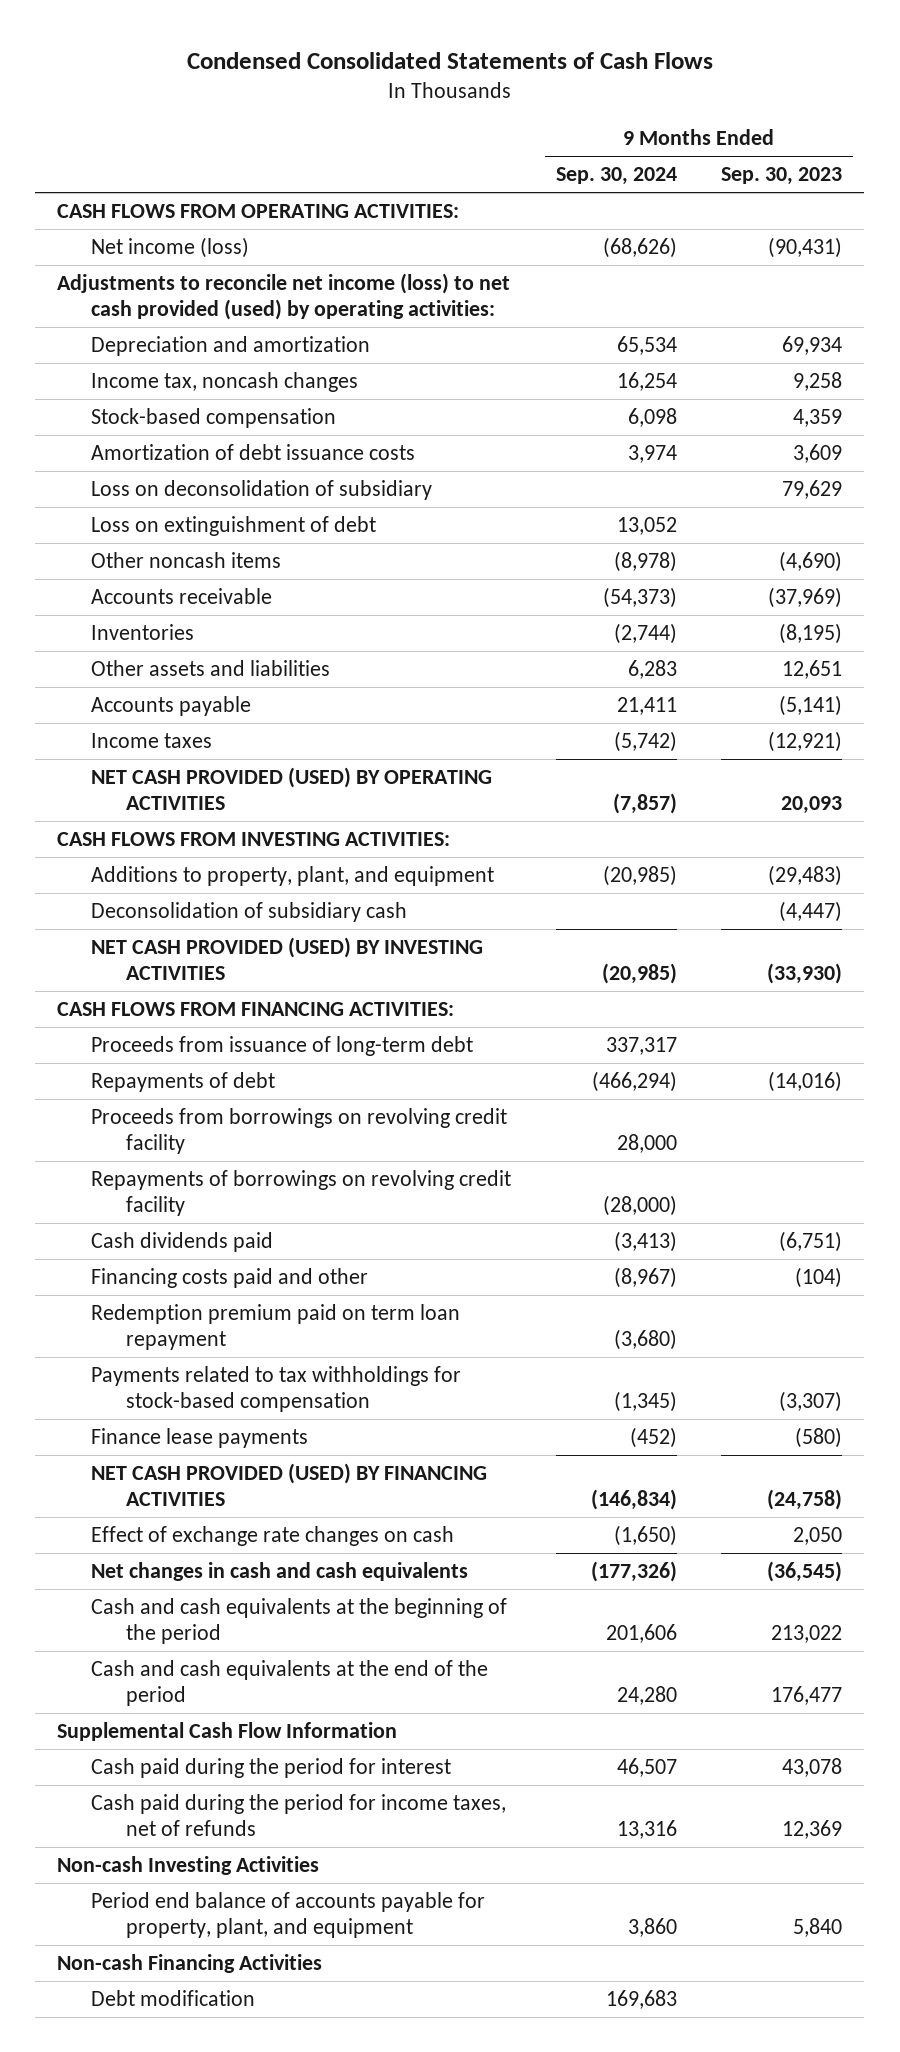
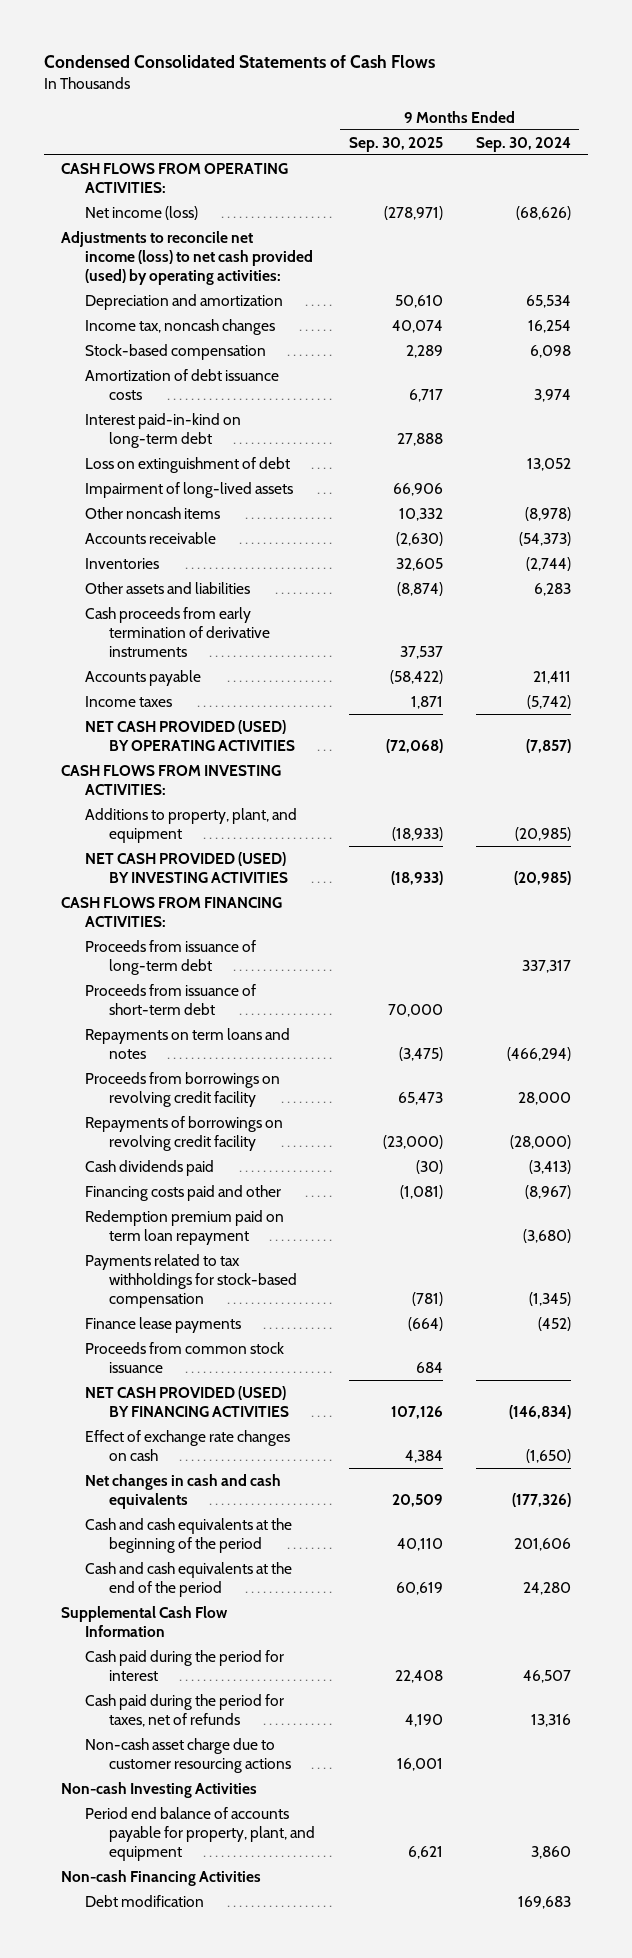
[721,167,843,186] Sep. 30, 2023 -> none
none -> [348,136,443,152] Sep. 30, 2025
[91,480,433,501] Loss on deconsolidation of subsidiary -> none
none -> [85,412,242,448] Interest paid-in-kind on long-term debt
none -> [85,481,294,498] Impairment of long-lived assets
none -> [85,606,271,657] Cash proceeds from early termination of derivative instruments
[91,902,408,923] Deconsolidation of subsidiary cash -> none
none -> [85,983,257,1015] Proceeds from issuance of short-term debt
[91,1072,276,1093] Repayments of debt -> [85,1027,291,1059] Repayments on term loans and notes
none -> [85,1341,285,1373] Proceeds from common stock issuance
[91,1794,507,1837] Cash paid during the period for income taxes, net of refunds -> [85,1693,285,1727] Cash paid during the period for taxes, net of refunds
none -> [85,1737,292,1773] Non-cash asset charge due to customer resourcing actions

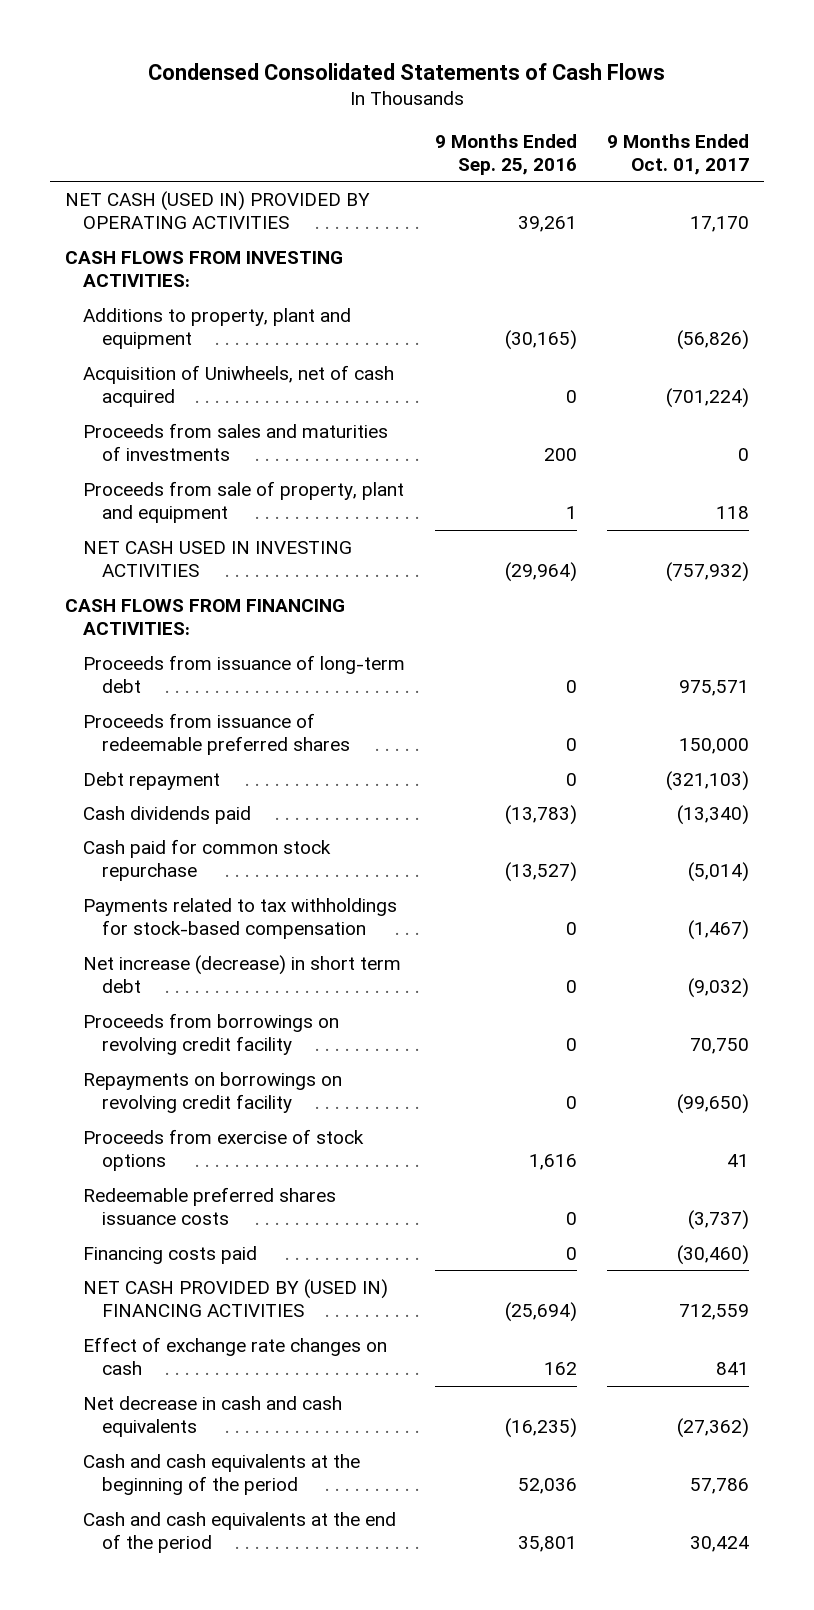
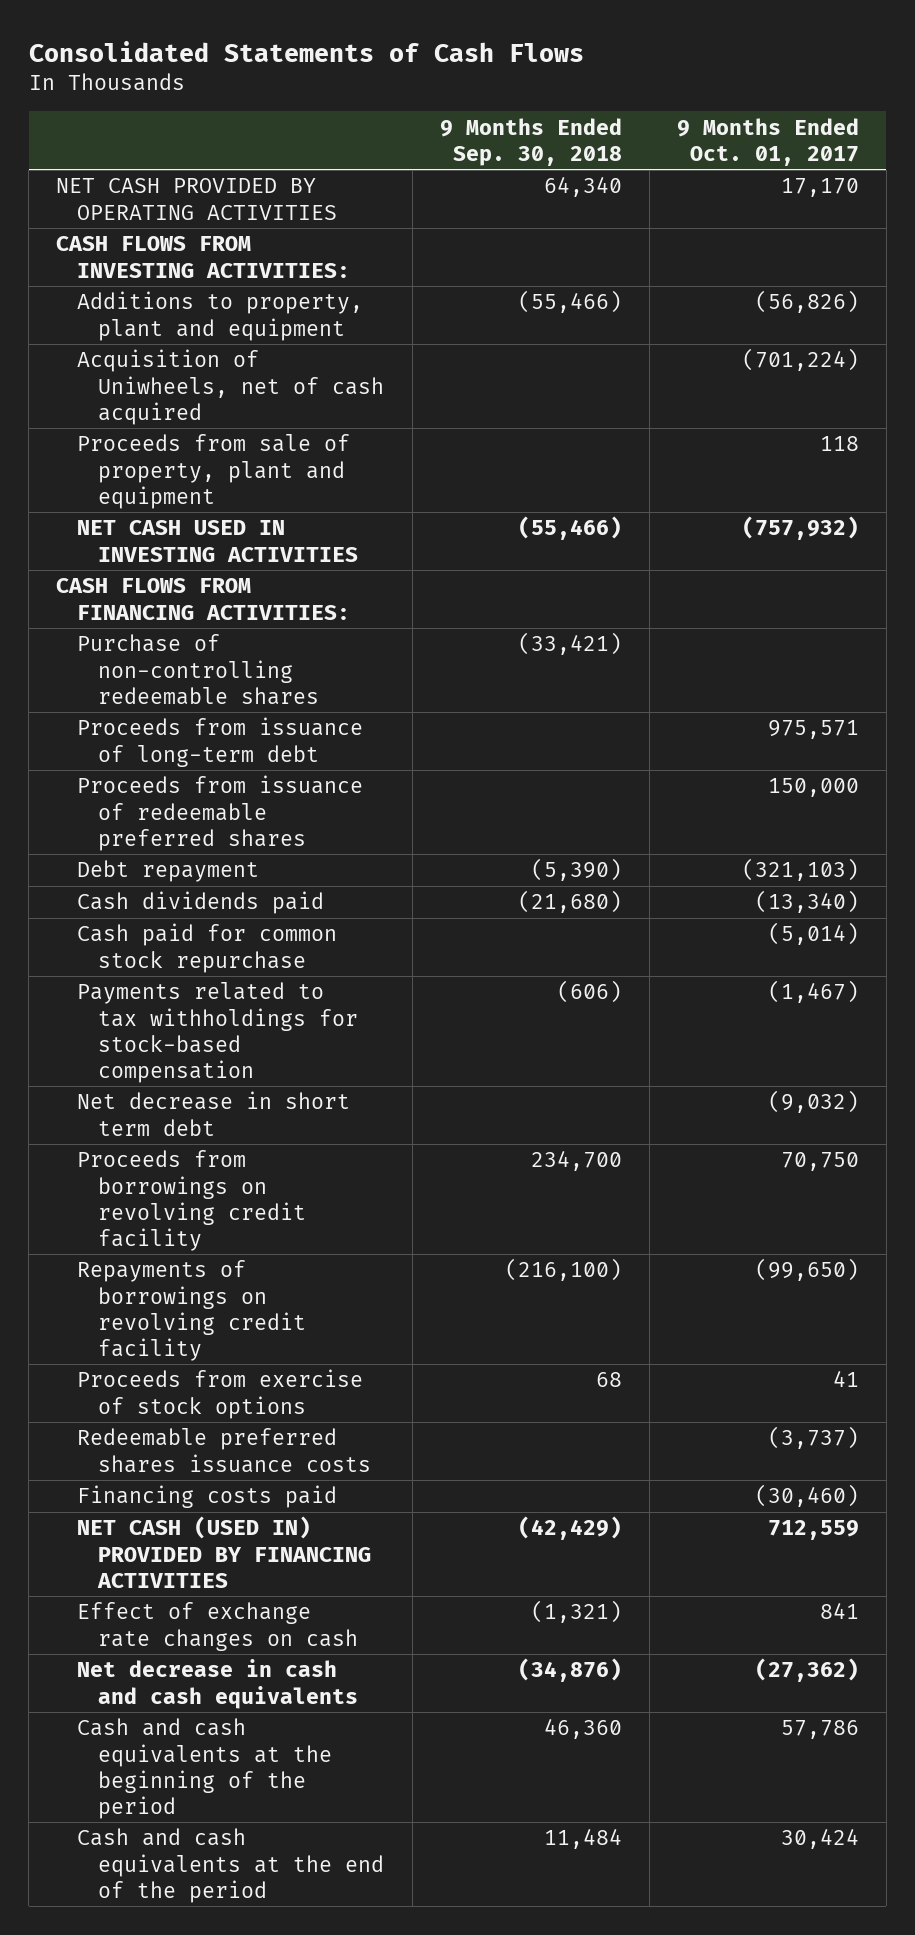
[148,62,666,80] Condensed Consolidated Statements of Cash Flows -> [28,40,584,62] Consolidated Statements of Cash Flows
[435,133,578,175] 9 Months Ended Sep. 25, 2016 -> none
none -> [439,117,622,166] 9 Months Ended Sep. 30, 2018
[65,190,371,230] NET CASH (USED IN) PROVIDED BY OPERATING ACTIVITIES -> [56,178,338,220] NET CASH PROVIDED BY OPERATING ACTIVITIES
[83,422,389,462] Proceeds from sales and maturities of investments -> none
none -> [77,634,320,705] Purchase of non-controlling redeemable shares
[83,954,402,994] Net increase (decrease) in short term debt -> [77,1091,351,1136] Net decrease in short term debt
[83,1071,343,1114] Repayments on borrowings on revolving credit facility -> [77,1260,307,1362] Repayments of borrowings on revolving credit facility
[83,1278,389,1318] NET CASH PROVIDED BY (USED IN) FINANCING ACTIVITIES -> [77,1516,372,1588] NET CASH (USED IN) PROVIDED BY FINANCING ACTIVITIES

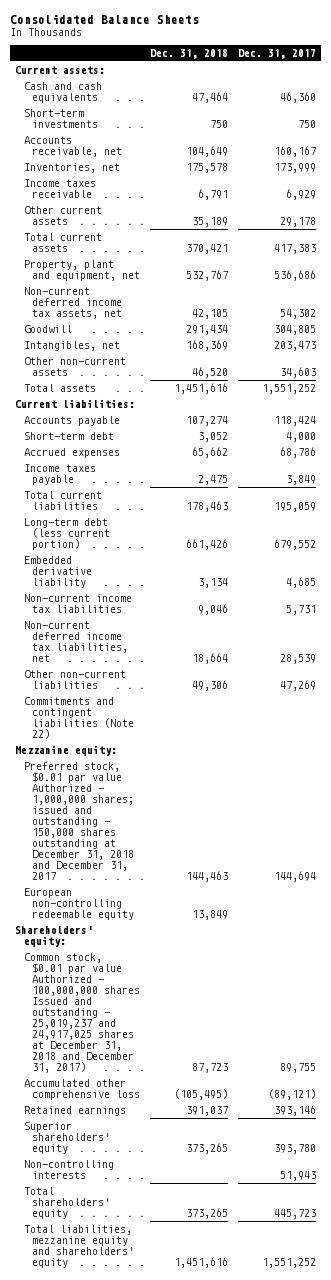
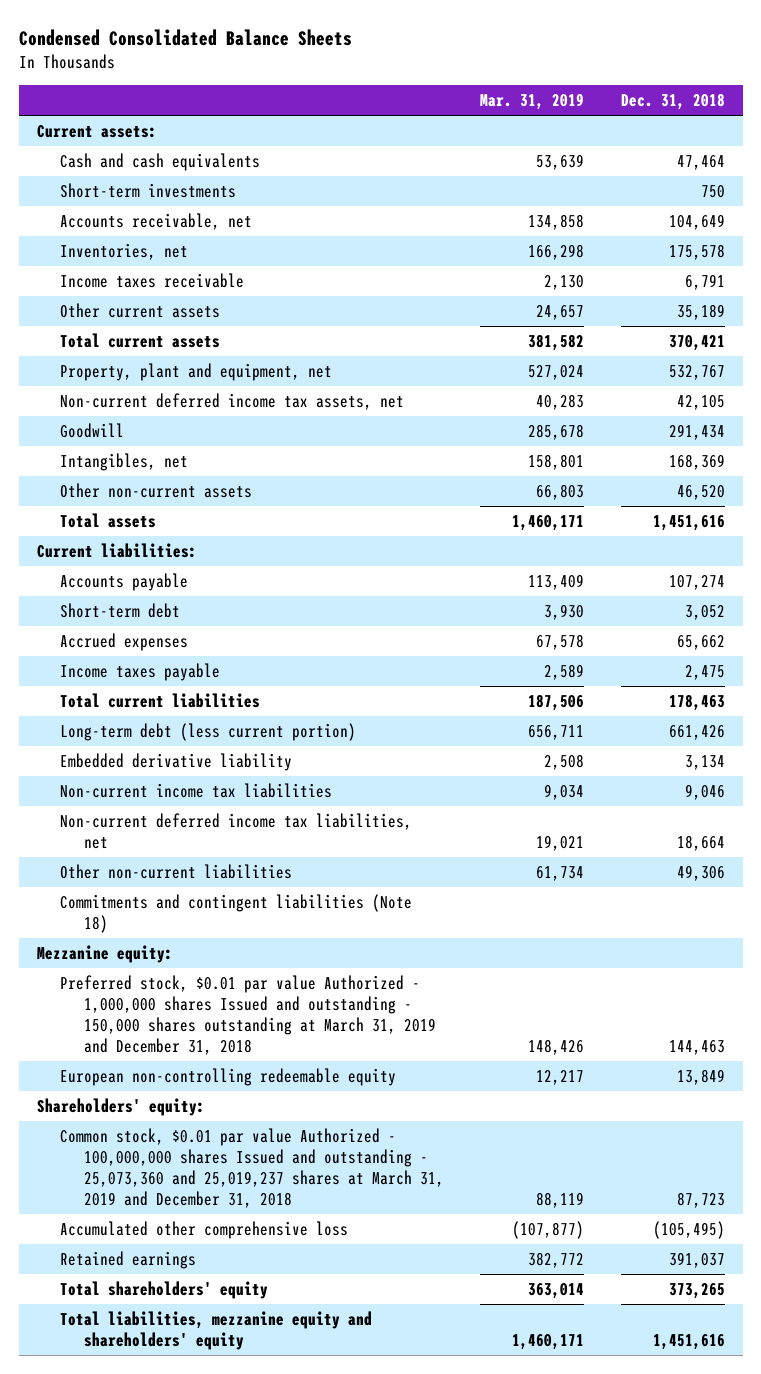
[10,14,200,25] Consolidated Balance Sheets -> [18,29,352,47] Condensed Consolidated Balance Sheets
[237,48,316,59] Dec. 31, 2017 -> none
none -> [480,93,585,111] Mar. 31, 2019
[23,697,134,740] Commitments and contingent liabilities (Note 22) -> [60,893,413,934] Commitments and contingent liabilities (Note 18)
[23,762,134,881] Preferred stock, $0.01 par value Authorized - 1,000,000 shares; issued and outstanding - 150,000 shares outstanding at December 31, 2018 and December 31, 2017 -> [60,974,436,1056] Preferred stock, $0.01 par value Authorized - 1,000,000 shares Issued and outstanding - 150,000 shares outstanding at March 31, 2019 and December 31, 2018
[23,953,140,1074] Common stock, $0.01 par value Authorized - 100,000,000 shares Issued and outstanding - 25,019,237 and 24,917,025 shares at December 31, 2018 and December 31, 2017) -> [60,1127,444,1209] Common stock, $0.01 par value Authorized - 100,000,000 shares Issued and outstanding - 25,073,360 and 25,019,237 shares at March 31, 2019 and December 31, 2018
[23,1122,110,1155] Superior shareholders' equity -> none
[23,1160,114,1180] Non-controlling interests -> none

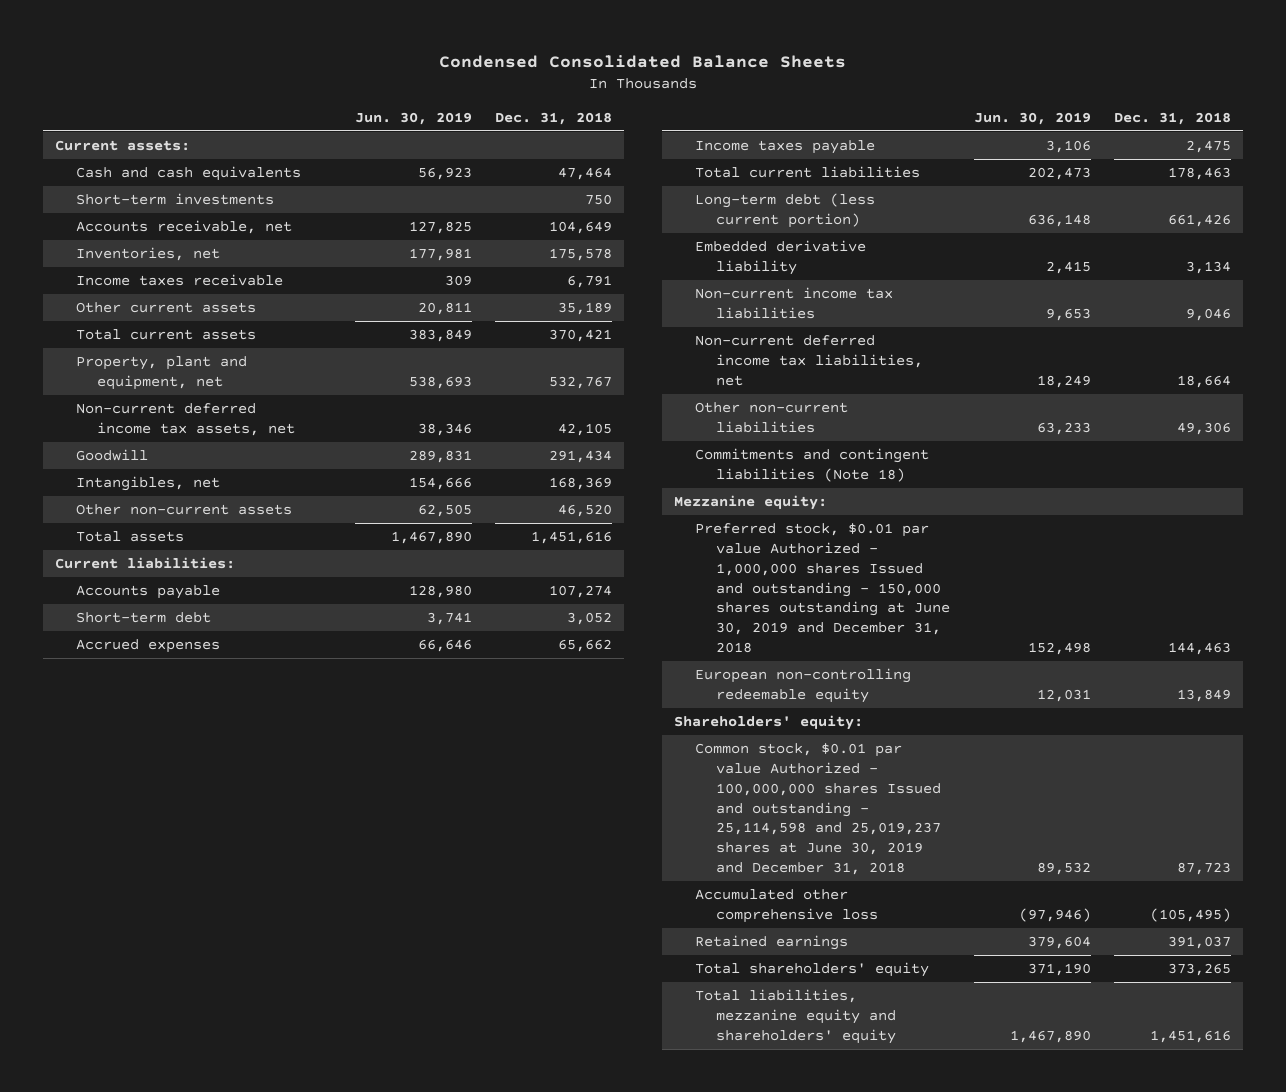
[480,93,585,111] Mar. 31, 2019 -> none
none -> [354,111,472,125] Jun. 30, 2019
[60,974,436,1056] Preferred stock, $0.01 par value Authorized - 1,000,000 shares Issued and outstanding - 150,000 shares outstanding at March 31, 2019 and December 31, 2018 -> [695,523,951,653] Preferred stock, $0.01 par value Authorized - 1,000,000 shares Issued and outstanding - 150,000 shares outstanding at June 30, 2019 and December 31, 2018
[60,1127,444,1209] Common stock, $0.01 par value Authorized - 100,000,000 shares Issued and outstanding - 25,073,360 and 25,019,237 shares at March 31, 2019 and December 31, 2018 -> [695,743,942,875] Common stock, $0.01 par value Authorized - 100,000,000 shares Issued and outstanding - 25,114,598 and 25,019,237 shares at June 30, 2019 and December 31, 2018

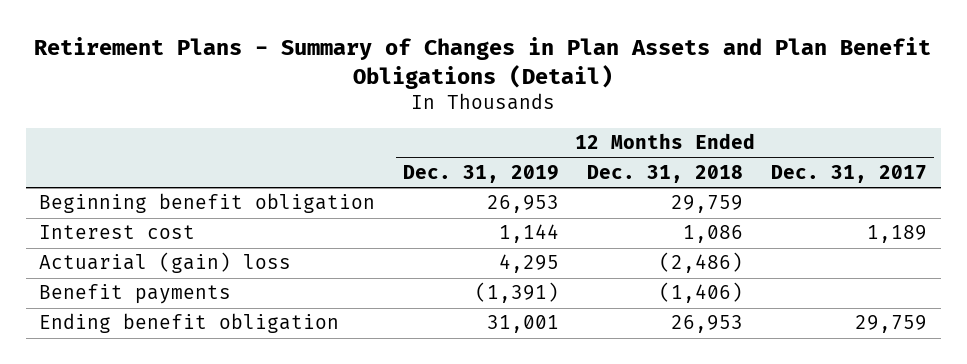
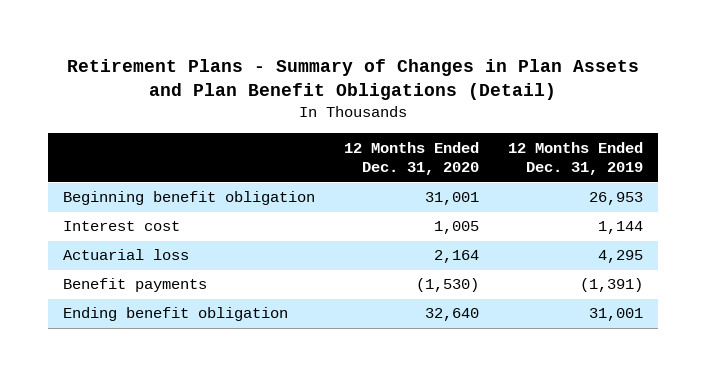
[587,164,744,183] Dec. 31, 2018 -> none
[771,164,928,183] Dec. 31, 2017 -> none
none -> [343,141,479,176] 12 Months Ended Dec. 31, 2020
[39,252,292,274] Actuarial (gain) loss -> [62,249,189,261] Actuarial loss

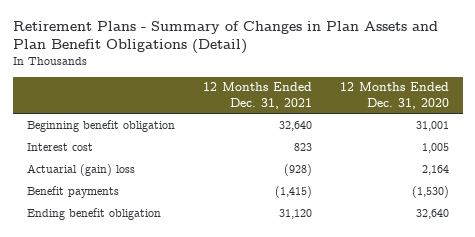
[508,141,644,176] 12 Months Ended Dec. 31, 2019 -> none
none -> [202,82,312,109] 12 Months Ended Dec. 31, 2021
[62,249,189,261] Actuarial loss -> [26,163,135,176] Actuarial (gain) loss

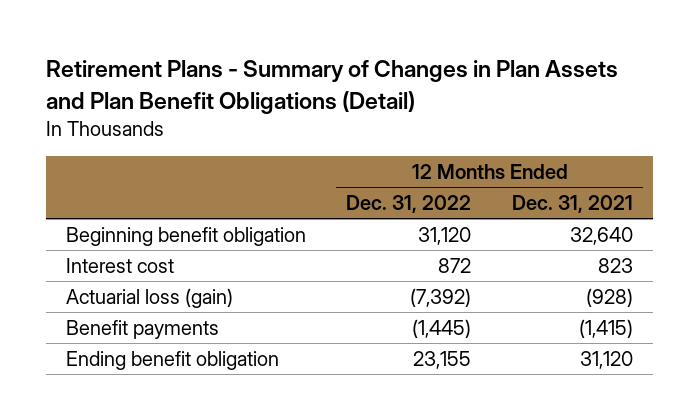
[339,82,449,109] 12 Months Ended Dec. 31, 2020 -> none
none -> [346,195,472,214] Dec. 31, 2022
[26,163,135,176] Actuarial (gain) loss -> [65,287,233,308] Actuarial loss (gain)

